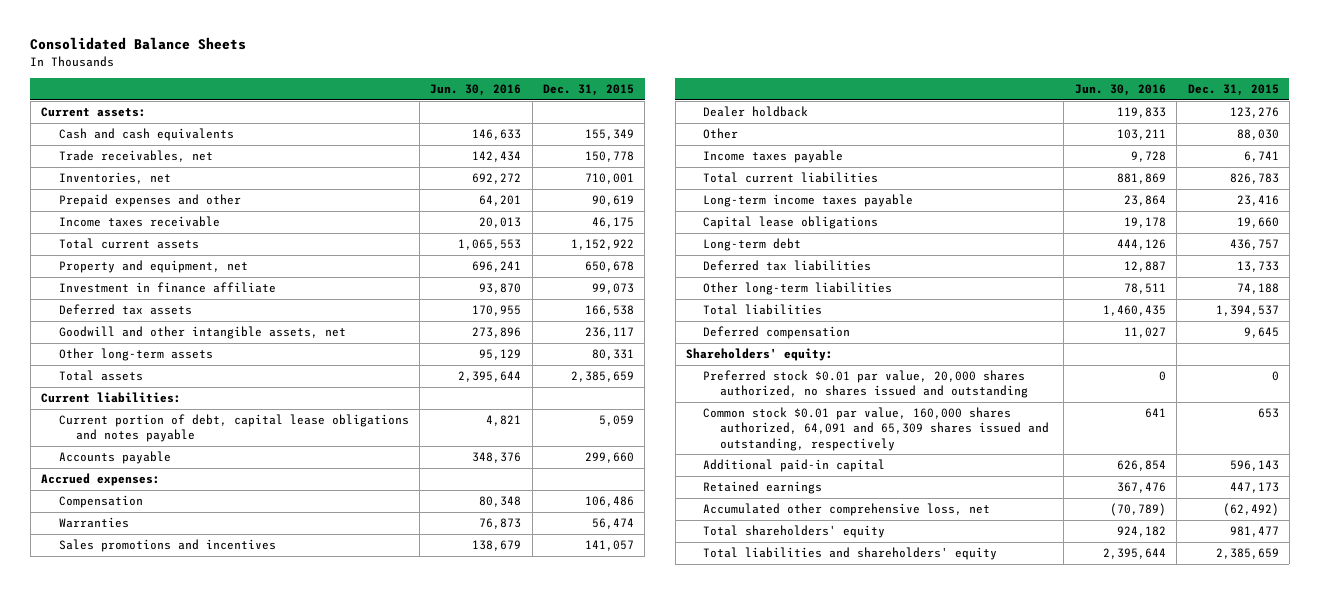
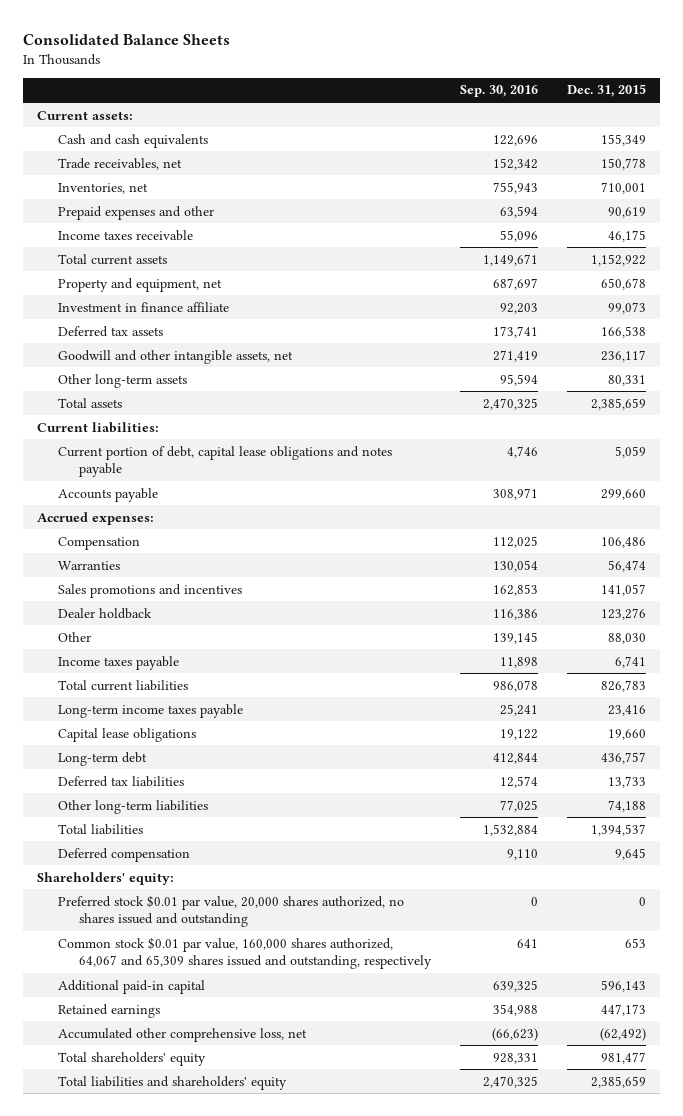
[430,84,522,97] Jun. 30, 2016 -> none
none -> [459,85,538,98] Sep. 30, 2016
[703,407,1050,451] Common stock $0.01 par value, 160,000 shares authorized, 64,091 and 65,309 shares issued and outstanding, respectively -> [58,936,433,969] Common stock $0.01 par value, 160,000 shares authorized, 64,067 and 65,309 shares issued and outstanding, respectively

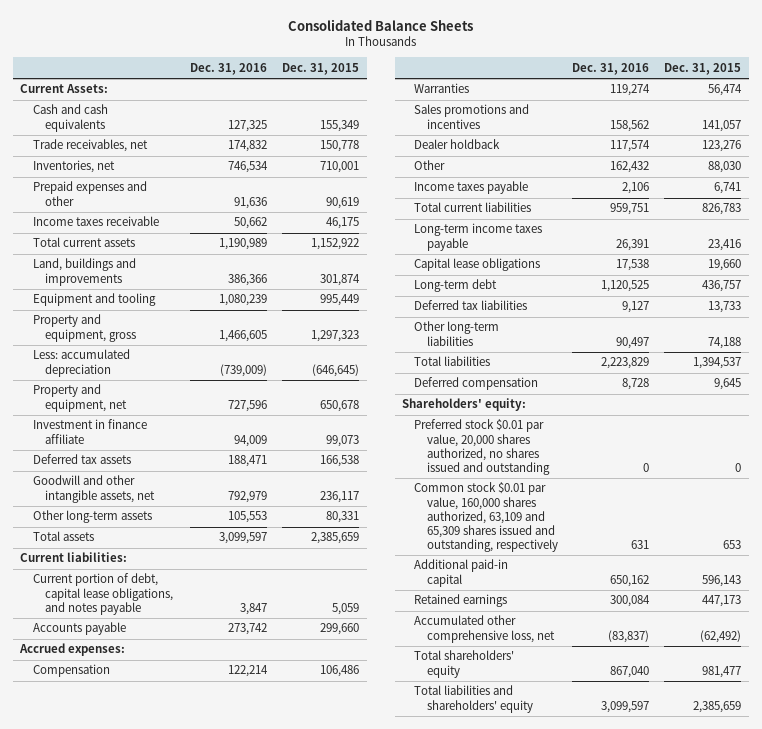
[459,85,538,98] Sep. 30, 2016 -> none
none -> [190,62,268,75] Dec. 31, 2016
[37,110,134,120] Current assets: -> [20,84,109,94] Current Assets:
none -> [32,258,136,286] Land, buildings and improvements
none -> [32,293,156,307] Equipment and tooling
none -> [32,314,136,342] Property and equipment, gross
none -> [32,349,130,377] Less: accumulated depreciation
[58,445,393,477] Current portion of debt, capital lease obligations and notes payable -> [32,573,173,615] Current portion of debt, capital lease obligations, and notes payable
[58,936,433,969] Common stock $0.01 par value, 160,000 shares authorized, 64,067 and 65,309 shares issued and outstanding, respectively -> [414,482,558,552] Common stock $0.01 par value, 160,000 shares authorized, 63,109 and 65,309 shares issued and outstanding, respectively

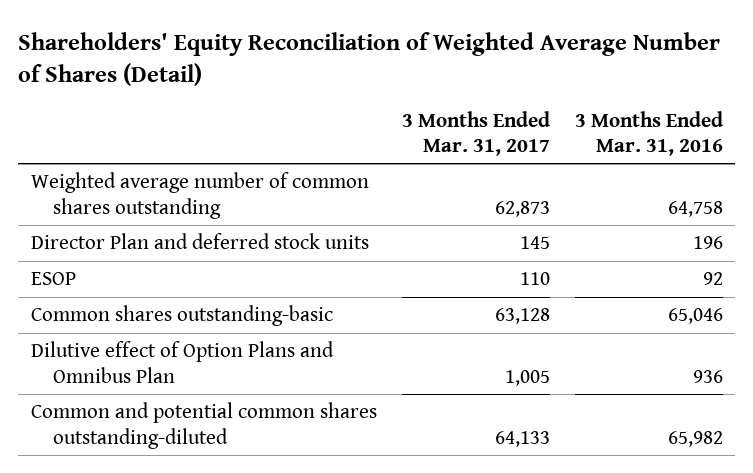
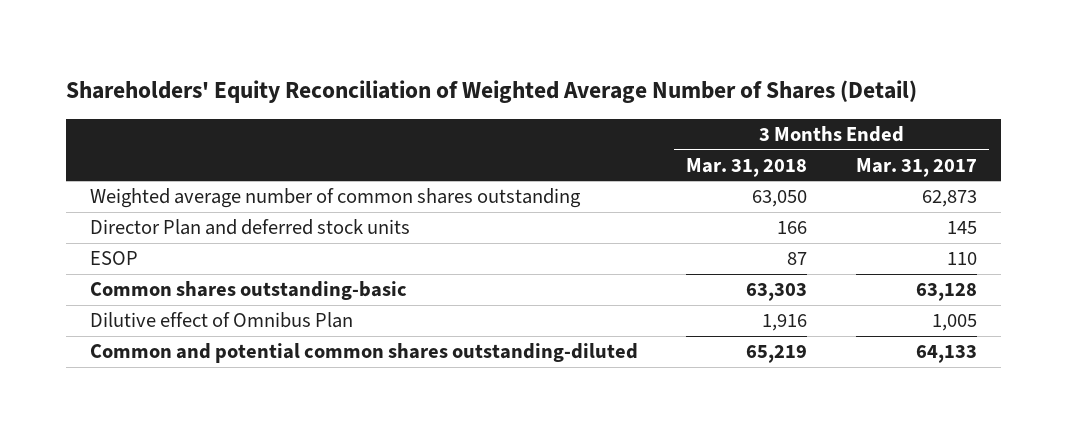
[574,110,723,156] 3 Months Ended Mar. 31, 2016 -> none
none -> [686,157,808,177] Mar. 31, 2018
[30,341,334,383] Dilutive effect of Option Plans and Omnibus Plan -> [90,312,354,329] Dilutive effect of Omnibus Plan

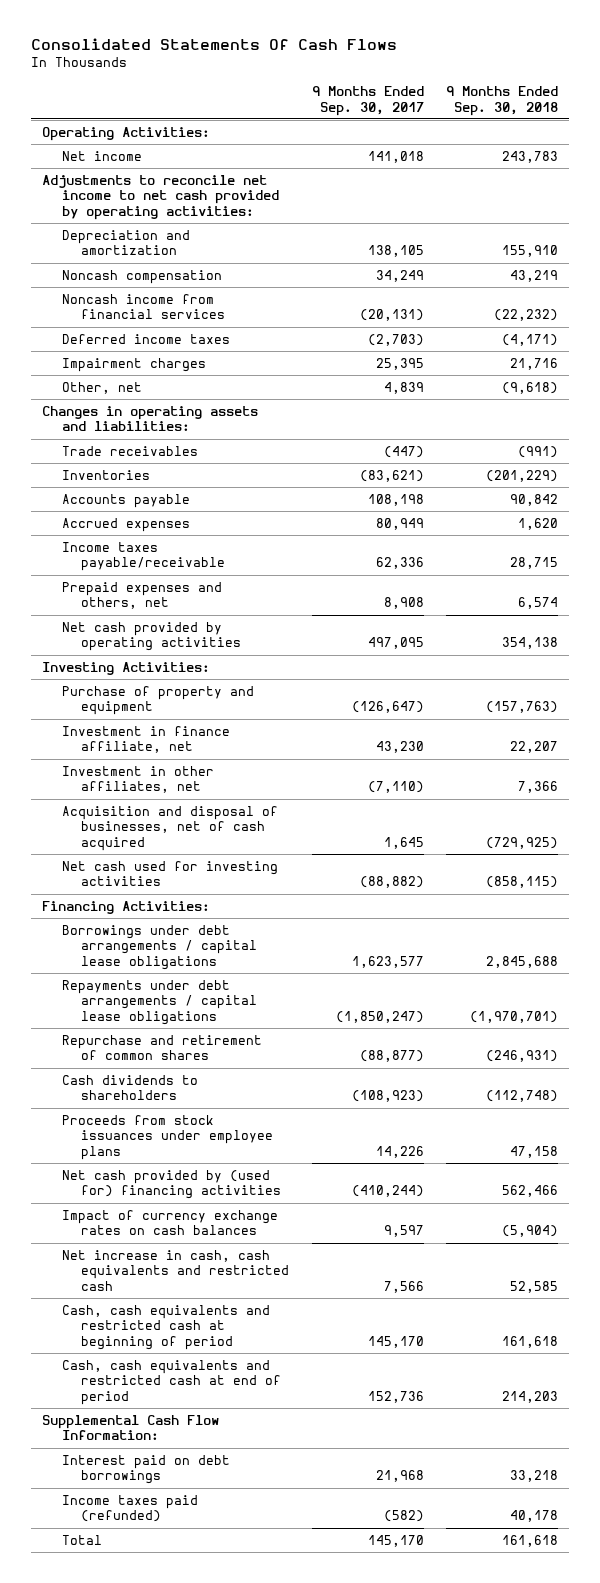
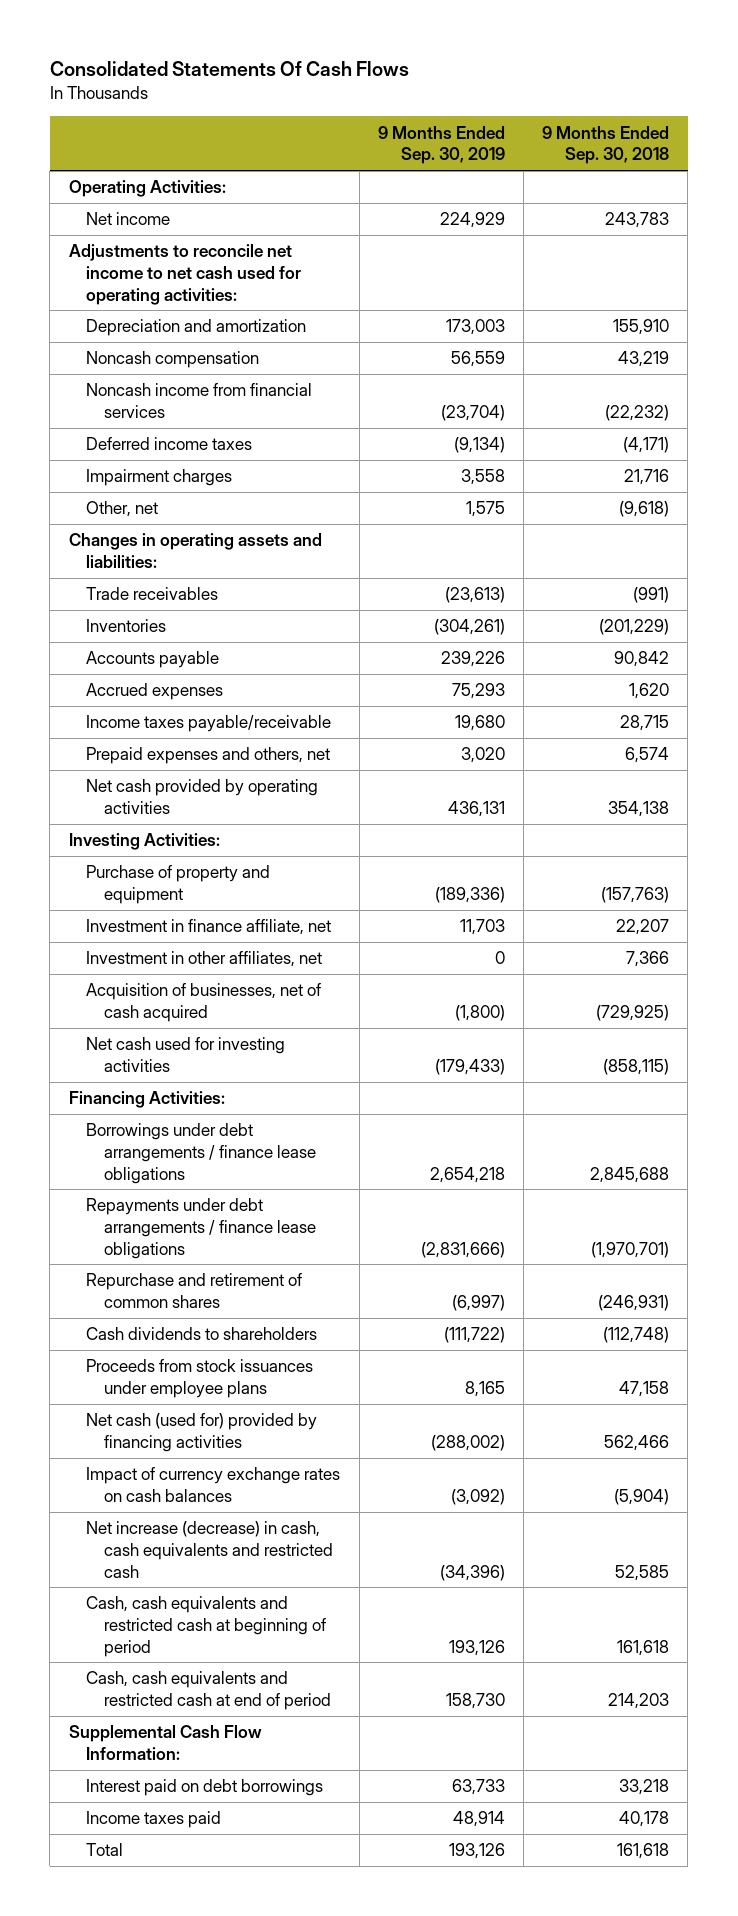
[311,86,424,116] 9 Months Ended Sep. 30, 2017 -> none
none -> [377,125,505,165] 9 Months Ended Sep. 30, 2019
[42,174,279,220] Adjustments to reconcile net income to net cash provided by operating activities: -> [68,244,302,305] Adjustments to reconcile net income to net cash used for operating activities:
[61,805,278,851] Acquisition and disposal of businesses, net of cash acquired -> [86,983,322,1022] Acquisition of businesses, net of cash acquired
[61,924,258,970] Borrowings under debt arrangements / capital lease obligations -> [86,1123,317,1184] Borrowings under debt arrangements / finance lease obligations
[61,979,258,1025] Repayments under debt arrangements / capital lease obligations -> [86,1198,317,1259] Repayments under debt arrangements / finance lease obligations
[61,1169,282,1200] Net cash provided by (used for) financing activities -> [86,1413,318,1452] Net cash (used for) provided by financing activities
[61,1249,290,1291] Net increase in cash, cash equivalents and restricted cash -> [86,1521,334,1578] Net increase (decrease) in cash, cash equivalents and restricted cash
[61,1494,198,1523] Income taxes paid (refunded) -> [86,1811,222,1829] Income taxes paid

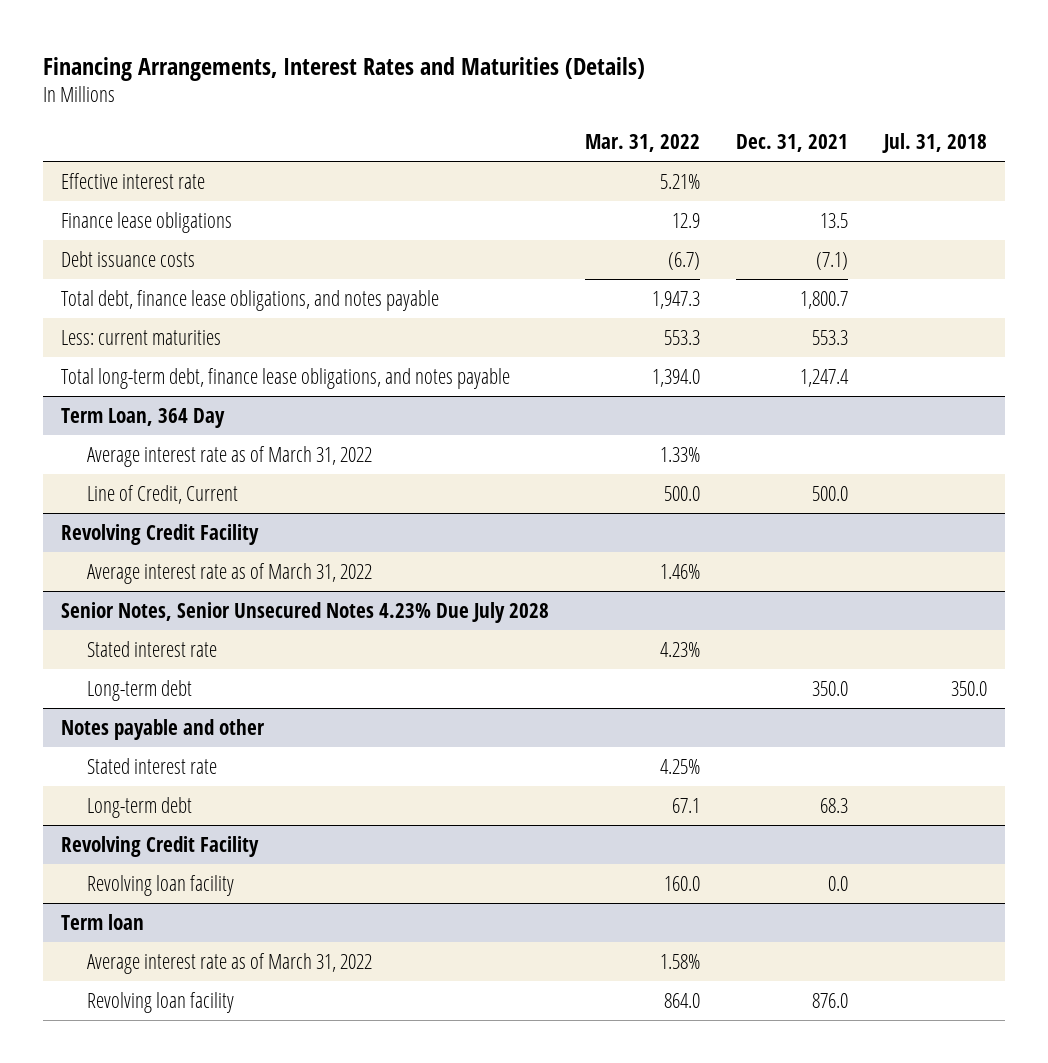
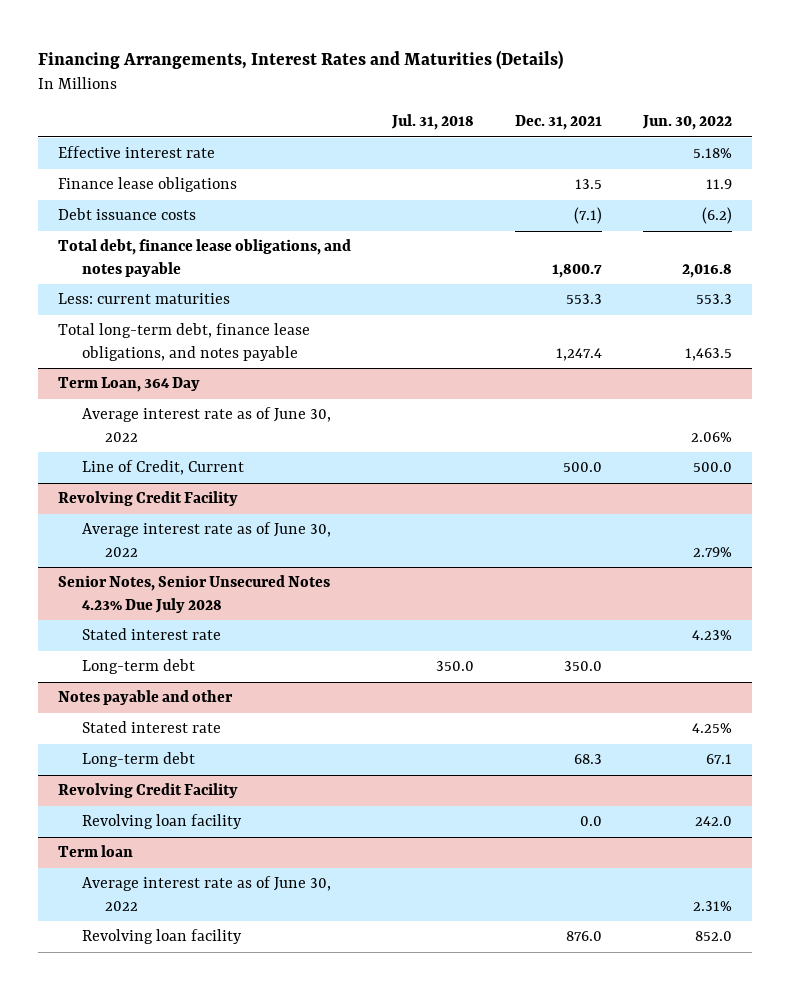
[584,133,700,152] Mar. 31, 2022 -> none
none -> [641,115,732,131] Jun. 30, 2022
[87,445,373,467] Average interest rate as of March 31, 2022 -> [81,407,331,442] Average interest rate as of June 30, 2022
[87,562,373,584] Average interest rate as of March 31, 2022 -> [81,522,331,557] Average interest rate as of June 30, 2022
[87,952,373,974] Average interest rate as of March 31, 2022 -> [81,876,331,911] Average interest rate as of June 30, 2022

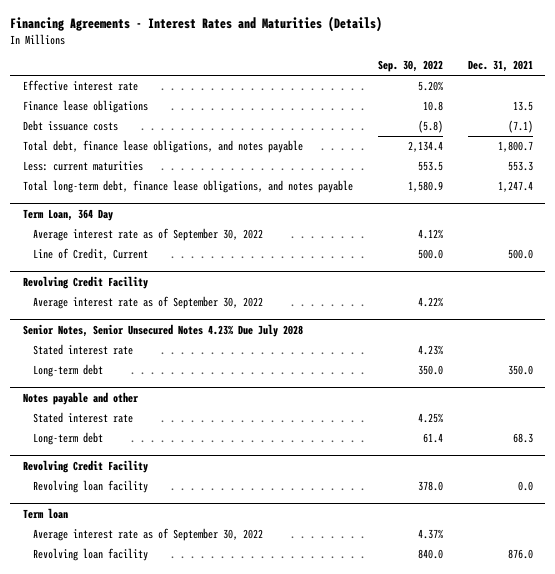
[37,50,563,70] Financing Arrangements, Interest Rates and Maturities (Details) -> [9,16,382,33] Financing Agreements - Interest Rates and Maturities (Details)
[391,114,475,131] Jul. 31, 2018 -> none
[641,115,732,131] Jun. 30, 2022 -> none
none -> [377,60,443,73] Sep. 30, 2022
[81,407,331,442] Average interest rate as of June 30, 2022 -> [32,228,263,242] Average interest rate as of September 30, 2022
[81,522,331,557] Average interest rate as of June 30, 2022 -> [32,296,263,310] Average interest rate as of September 30, 2022
[81,876,331,911] Average interest rate as of June 30, 2022 -> [32,528,263,542] Average interest rate as of September 30, 2022

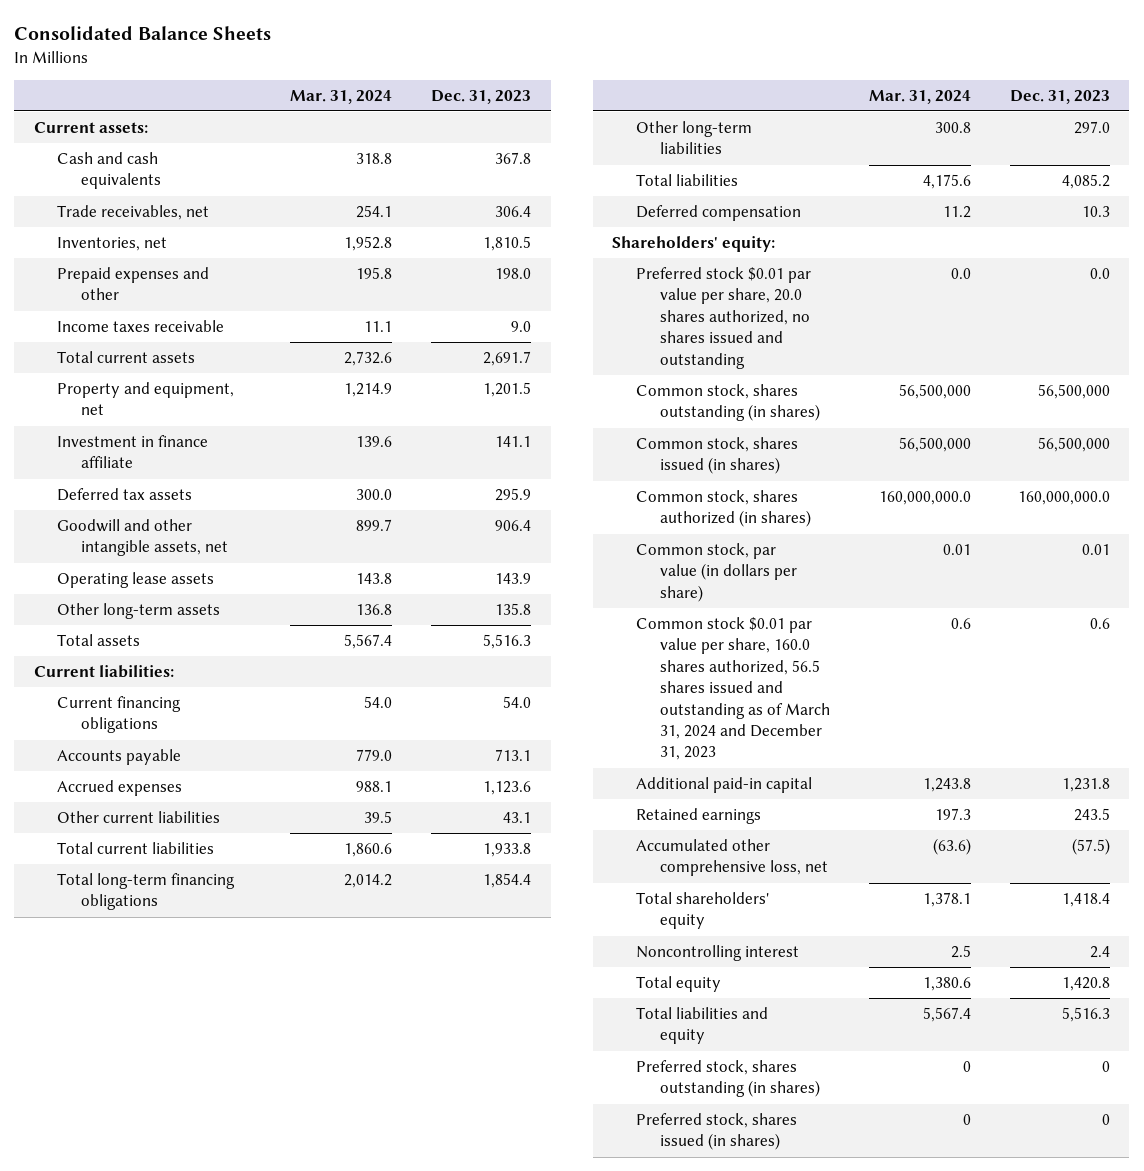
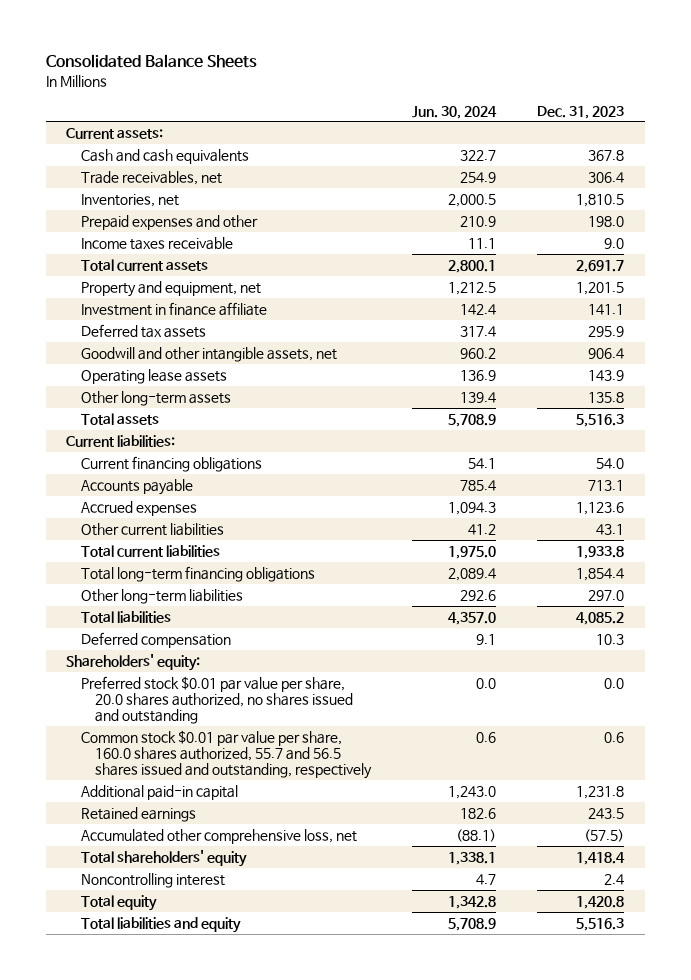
[290,89,393,104] Mar. 31, 2024 -> none
none -> [411,105,497,119] Jun. 30, 2024
[636,384,820,422] Common stock, shares outstanding (in shares) -> none
[636,437,799,475] Common stock, shares issued (in shares) -> none
[636,490,811,528] Common stock, shares authorized (in shares) -> none
[636,543,797,602] Common stock, par value (in dollars per share) -> none
[636,617,830,761] Common stock $0.01 par value per share, 160.0 shares authorized, 56.5 shares issued and outstanding as of March 31, 2024 and December 31, 2023 -> [80,729,372,779] Common stock $0.01 par value per share, 160.0 shares authorized, 55.7 and 56.5 shares issued and outstanding, respectively
[636,1060,820,1098] Preferred stock, shares outstanding (in shares) -> none
[636,1113,798,1151] Preferred stock, shares issued (in shares) -> none

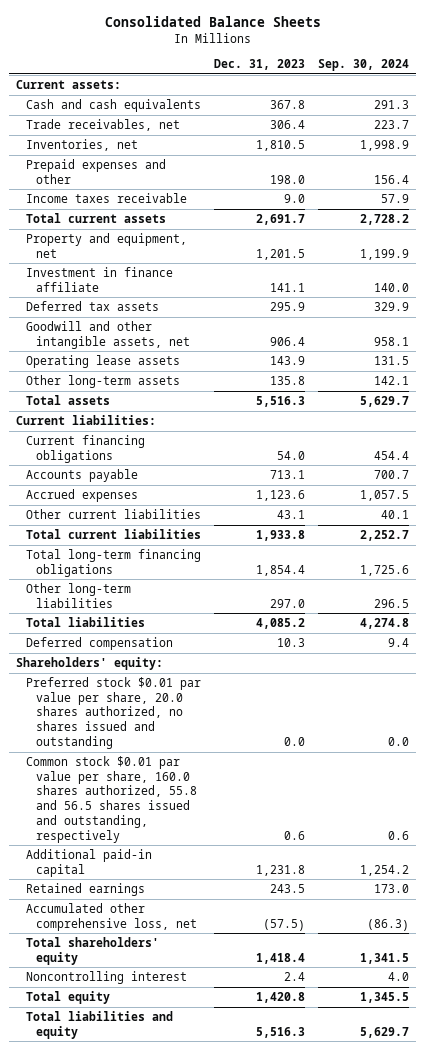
[411,105,497,119] Jun. 30, 2024 -> none
none -> [318,59,410,72] Sep. 30, 2024
[80,729,372,779] Common stock $0.01 par value per share, 160.0 shares authorized, 55.7 and 56.5 shares issued and outstanding, respectively -> [25,755,197,843] Common stock $0.01 par value per share, 160.0 shares authorized, 55.8 and 56.5 shares issued and outstanding, respectively

